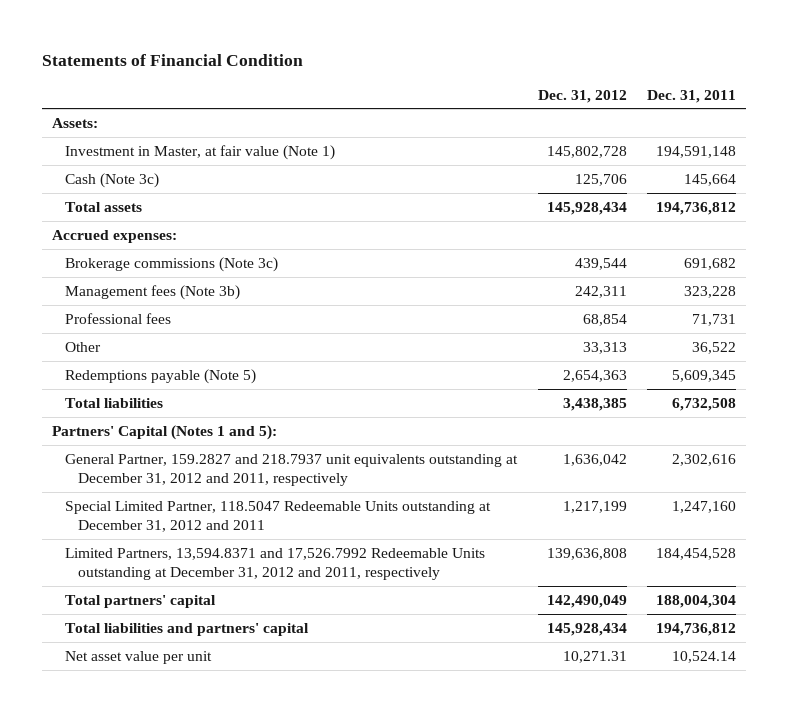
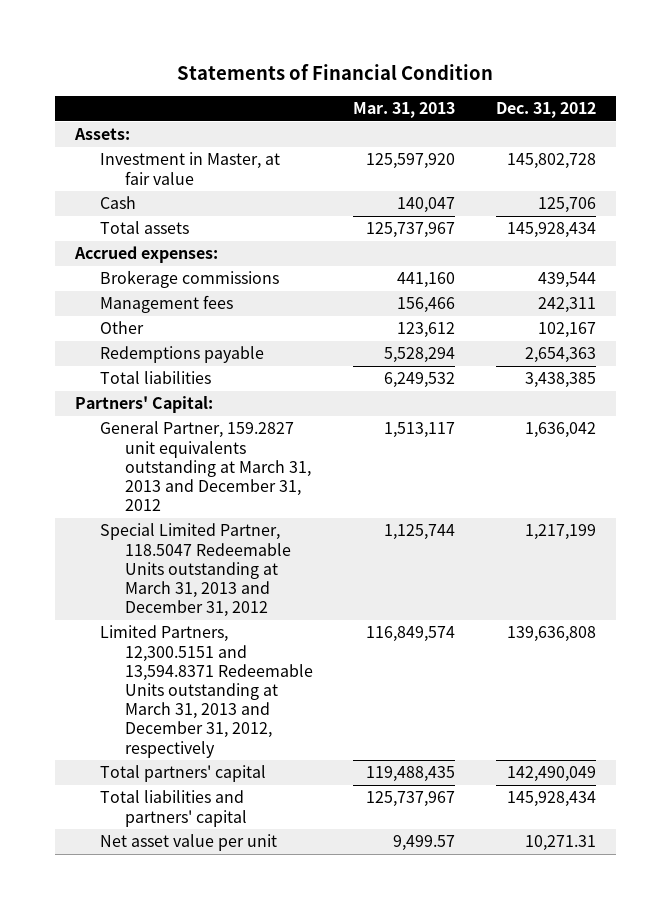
[647,89,737,103] Dec. 31, 2011 -> none
none -> [353,102,456,119] Mar. 31, 2013
[65,144,336,160] Investment in Master, at fair value (Note 1) -> [99,152,280,185] Investment in Master, at fair value
[65,172,160,188] Cash (Note 3c) -> [99,196,136,210] Cash
[65,312,172,324] Professional fees -> none
[65,256,279,272] Brokerage commissions (Note 3c) -> [99,270,279,289] Brokerage commissions
[65,284,241,300] Management fees (Note 3b) -> [99,295,233,314] Management fees
[582,341,627,354] 33,313 -> [537,322,596,339] 102,167
[65,368,257,384] Redemptions payable (Note 5) -> [99,346,264,364] Redemptions payable
[52,424,278,440] Partners' Capital (Notes 1 and 5): -> [74,396,213,414] Partners' Capital:
[65,453,519,486] General Partner, 159.2827 and 218.7937 unit equivalents outstanding at December 31, 2012 and 2011, respectively -> [99,421,312,512] General Partner, 159.2827 unit equivalents outstanding at March 31, 2013 and December 31, 2012
[65,500,492,532] Special Limited Partner, 118.5047 Redeemable Units outstanding at December 31, 2012 and 2011 -> [99,523,292,618] Special Limited Partner, 118.5047 Redeemable Units outstanding at March 31, 2013 and December 31, 2012
[65,547,486,580] Limited Partners, 13,594.8371 and 17,526.7992 Redeemable Units outstanding at December 31, 2012 and 2011, respectively -> [99,625,314,758] Limited Partners, 12,300.5151 and 13,594.8371 Redeemable Units outstanding at March 31, 2013 and December 31, 2012, respectively

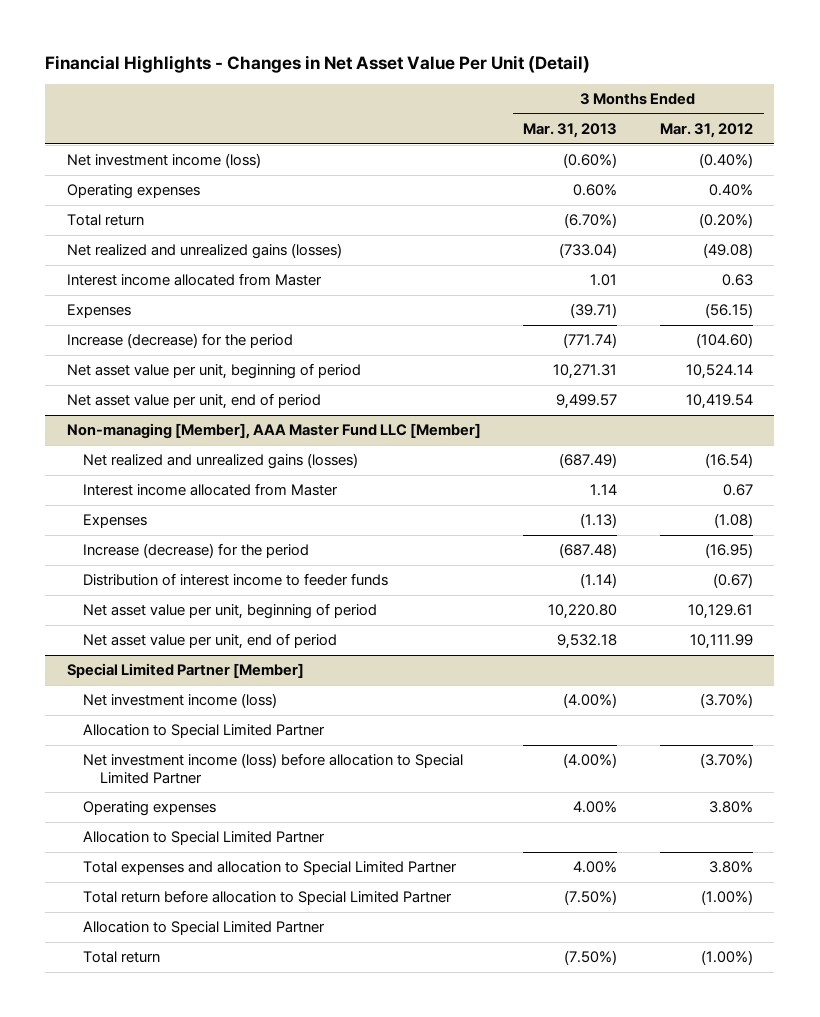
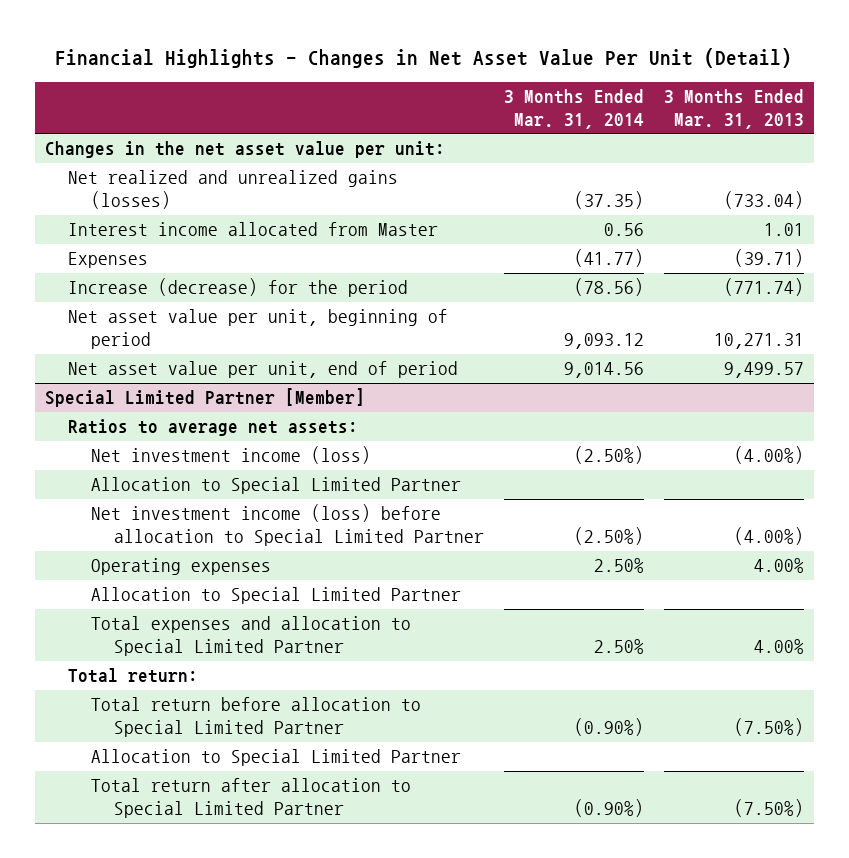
[660,123,754,139] Mar. 31, 2012 -> none
none -> [503,89,644,130] 3 Months Ended Mar. 31, 2014
[66,153,261,169] Net investment income (loss) -> none
[66,184,200,200] Operating expenses -> none
[66,214,144,227] Total return -> none
none -> [45,141,446,159] Changes in the net asset value per unit:
[66,423,481,440] Non-managing [Member], AAA Master Fund LLC [Member] -> none
[83,453,359,470] Net realized and unrealized gains (losses) -> none
[83,483,339,497] Interest income allocated from Master -> none
[83,514,148,529] Expenses -> none
[83,543,310,559] Increase (decrease) for the period -> none
[83,573,389,587] Distribution of interest income to feeder funds -> none
[83,603,378,620] Net asset value per unit, beginning of period -> none
[83,633,338,650] Net asset value per unit, end of period -> none
none -> [67,419,358,437] Ratios to average net assets:
none -> [67,668,198,684] Total return:
[83,951,161,964] Total return -> [90,778,411,819] Total return after allocation to Special Limited Partner

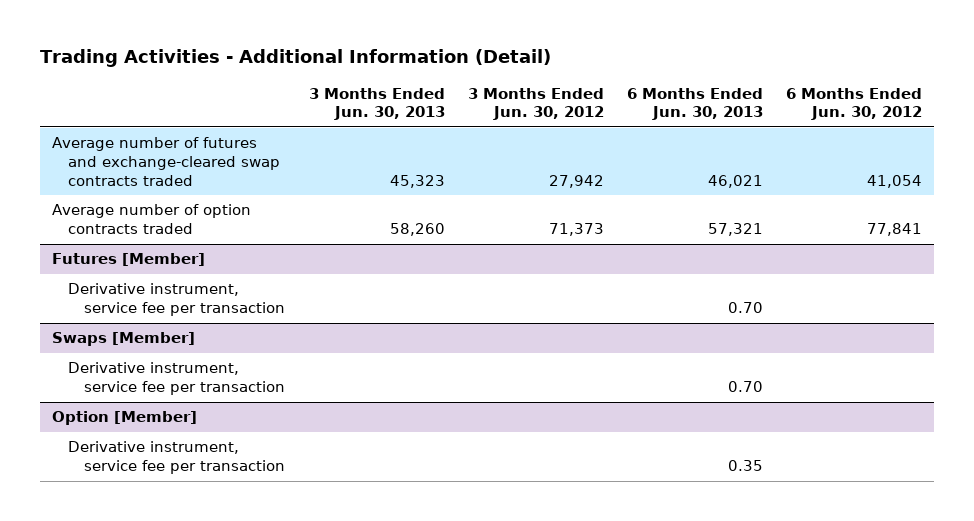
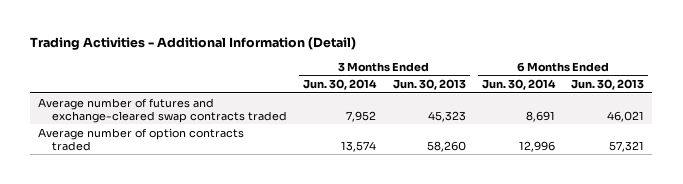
[467,87,604,121] 3 Months Ended Jun. 30, 2012 -> none
[786,87,923,121] 6 Months Ended Jun. 30, 2012 -> none
none -> [303,79,378,91] Jun. 30, 2014
none -> [481,79,556,91] Jun. 30, 2014
[51,253,205,267] Futures [Member] -> none
[68,283,286,317] Derivative instrument, service fee per transaction -> none
[51,332,195,347] Swaps [Member] -> none
[68,362,286,396] Derivative instrument, service fee per transaction -> none
[51,411,197,426] Option [Member] -> none
[68,441,286,475] Derivative instrument, service fee per transaction -> none

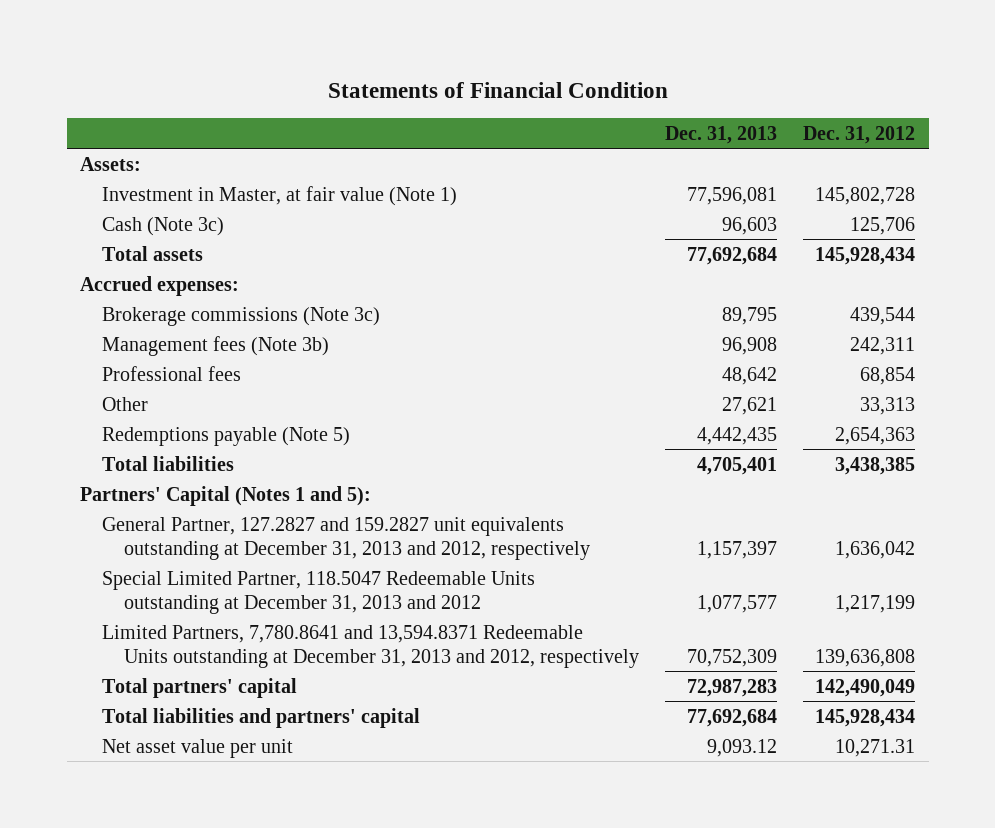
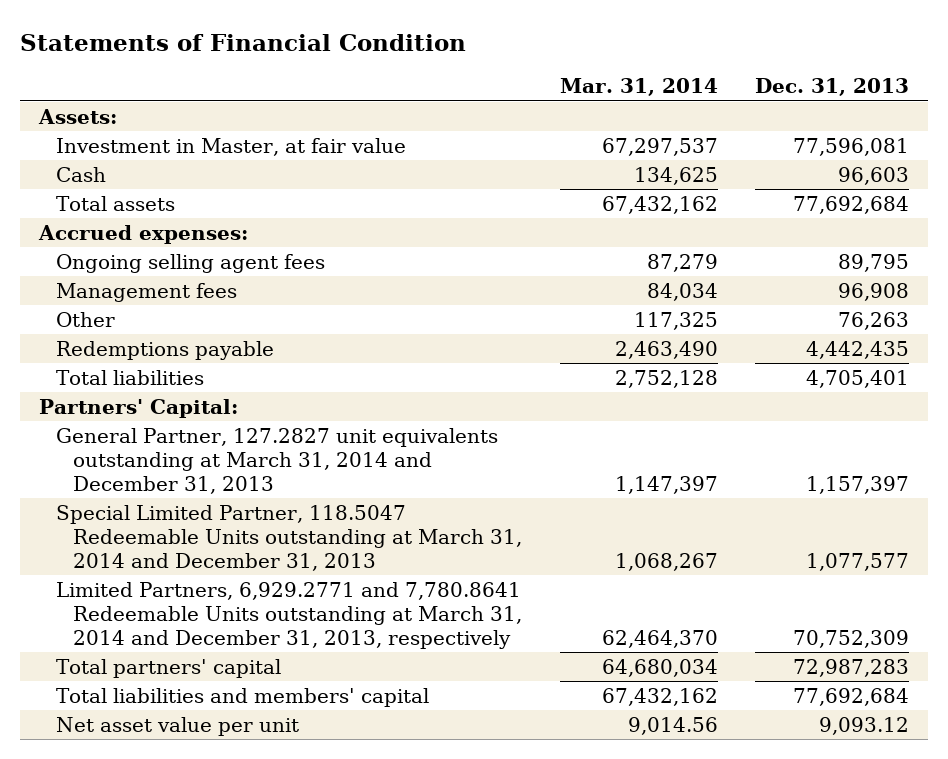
[803,125,916,144] Dec. 31, 2012 -> none
none -> [559,78,718,97] Mar. 31, 2014
[101,185,457,206] Investment in Master, at fair value (Note 1) -> [55,137,406,156] Investment in Master, at fair value
[101,216,224,236] Cash (Note 3c) -> [55,166,106,182] Cash
[101,365,241,381] Professional fees -> none
[101,306,380,326] Brokerage commissions (Note 3c) -> [55,253,325,273] Ongoing selling agent fees
[101,335,329,356] Management fees (Note 3b) -> [55,282,237,302] Management fees
[722,396,778,415] 27,621 -> [838,311,910,330] 76,263
[101,426,350,446] Redemptions payable (Note 5) -> [55,340,274,360] Redemptions payable
[79,485,371,506] Partners' Capital (Notes 1 and 5): -> [38,398,238,418] Partners' Capital:
[101,516,590,560] General Partner, 127.2827 and 159.2827 unit equivalents outstanding at December 31, 2013 and 2012, respectively -> [55,427,498,494] General Partner, 127.2827 unit equivalents outstanding at March 31, 2014 and December 31, 2013
[101,570,535,614] Special Limited Partner, 118.5047 Redeemable Units outstanding at December 31, 2013 and 2012 -> [55,504,522,571] Special Limited Partner, 118.5047 Redeemable Units outstanding at March 31, 2014 and December 31, 2013
[101,624,639,668] Limited Partners, 7,780.8641 and 13,594.8371 Redeemable Units outstanding at December 31, 2013 and 2012, respectively -> [55,581,522,649] Limited Partners, 6,929.2771 and 7,780.8641 Redeemable Units outstanding at March 31, 2014 and December 31, 2013, respectively
[101,707,420,728] Total liabilities and partners' capital -> [55,687,429,707] Total liabilities and members' capital

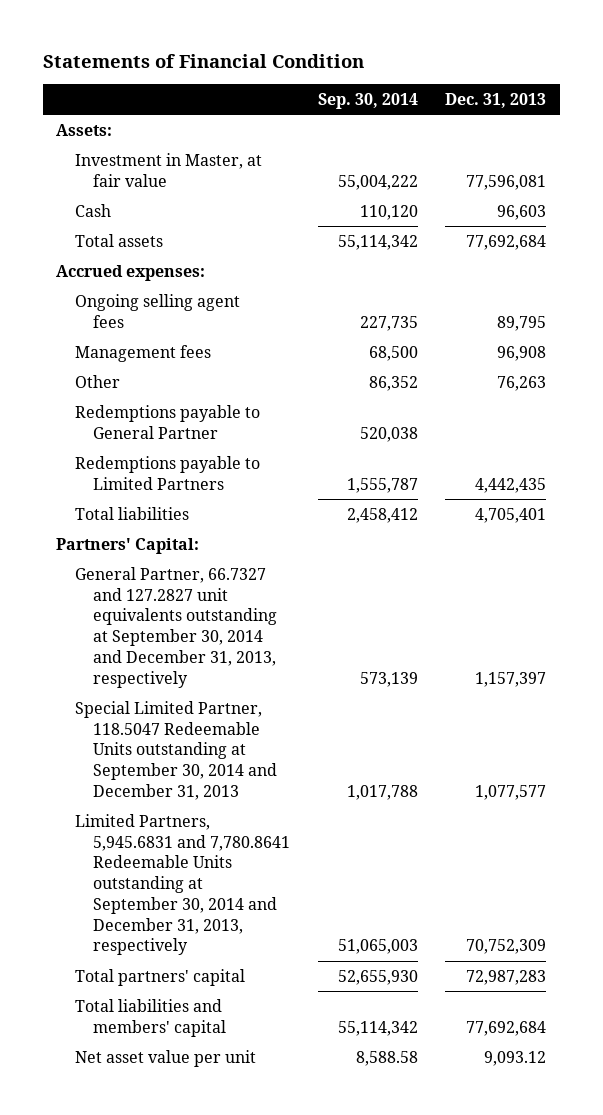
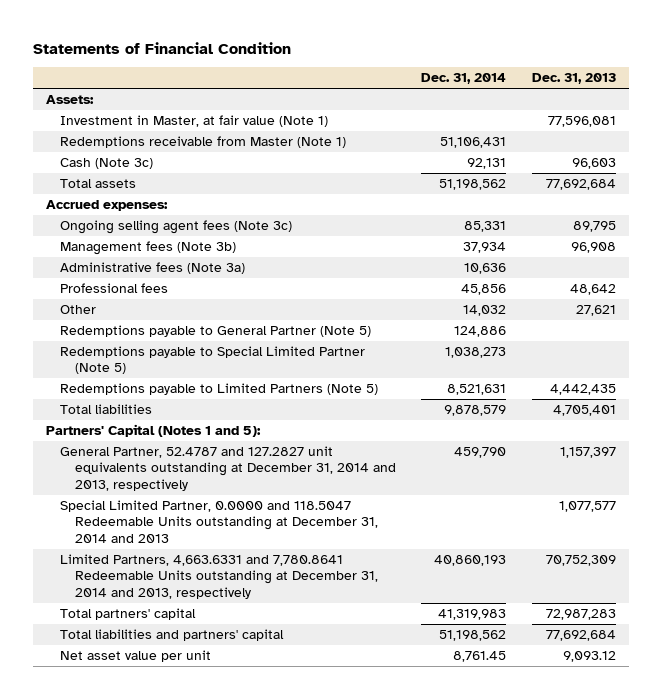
[317,92,418,109] Sep. 30, 2014 -> none
none -> [421,73,507,85] Dec. 31, 2014
[74,152,262,187] Investment in Master, at fair value -> [60,114,329,127] Investment in Master, at fair value (Note 1)
none -> [60,135,347,148] Redemptions receivable from Master (Note 1)
[74,203,111,217] Cash -> [60,157,154,169] Cash (Note 3c)
[74,293,240,328] Ongoing selling agent fees -> [60,219,293,234] Ongoing selling agent fees (Note 3c)
[74,344,211,362] Management fees -> [60,240,237,255] Management fees (Note 3b)
none -> [60,261,246,274] Administrative fees (Note 3a)
none -> [60,282,169,293] Professional fees
[497,375,547,391] 76,263 -> [575,304,616,316] 27,621
[74,404,260,439] Redemptions payable to General Partner -> [60,324,372,337] Redemptions payable to General Partner (Note 5)
none -> [60,345,366,375] Redemptions payable to Special Limited Partner (Note 5)
[74,455,260,490] Redemptions payable to Limited Partners -> [60,382,379,395] Redemptions payable to Limited Partners (Note 5)
[56,537,200,554] Partners' Capital: -> [45,423,261,437] Partners' Capital (Notes 1 and 5):
[74,566,278,688] General Partner, 66.7327 and 127.2827 unit equivalents outstanding at September 30, 2014 and December 31, 2013, respectively -> [60,445,396,491] General Partner, 52.4787 and 127.2827 unit equivalents outstanding at December 31, 2014 and 2013, respectively
[74,700,278,800] Special Limited Partner, 118.5047 Redeemable Units outstanding at September 30, 2014 and December 31, 2013 -> [60,499,378,543] Special Limited Partner, 0.0000 and 118.5047 Redeemable Units outstanding at December 31, 2014 and 2013
[74,813,291,956] Limited Partners, 5,945.6831 and 7,780.8641 Redeemable Units outstanding at September 30, 2014 and December 31, 2013, respectively -> [60,553,378,599] Limited Partners, 4,663.6331 and 7,780.8641 Redeemable Units outstanding at December 31, 2014 and 2013, respectively
[74,998,227,1037] Total liabilities and members' capital -> [60,628,285,641] Total liabilities and partners' capital

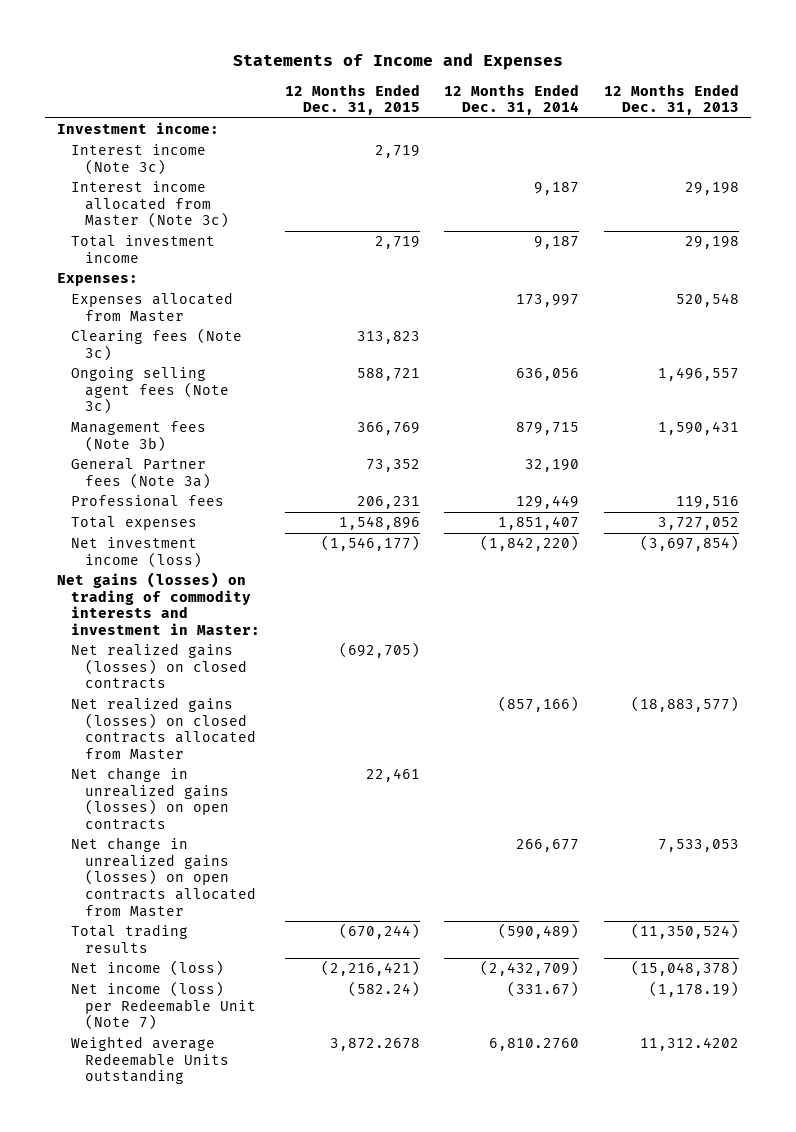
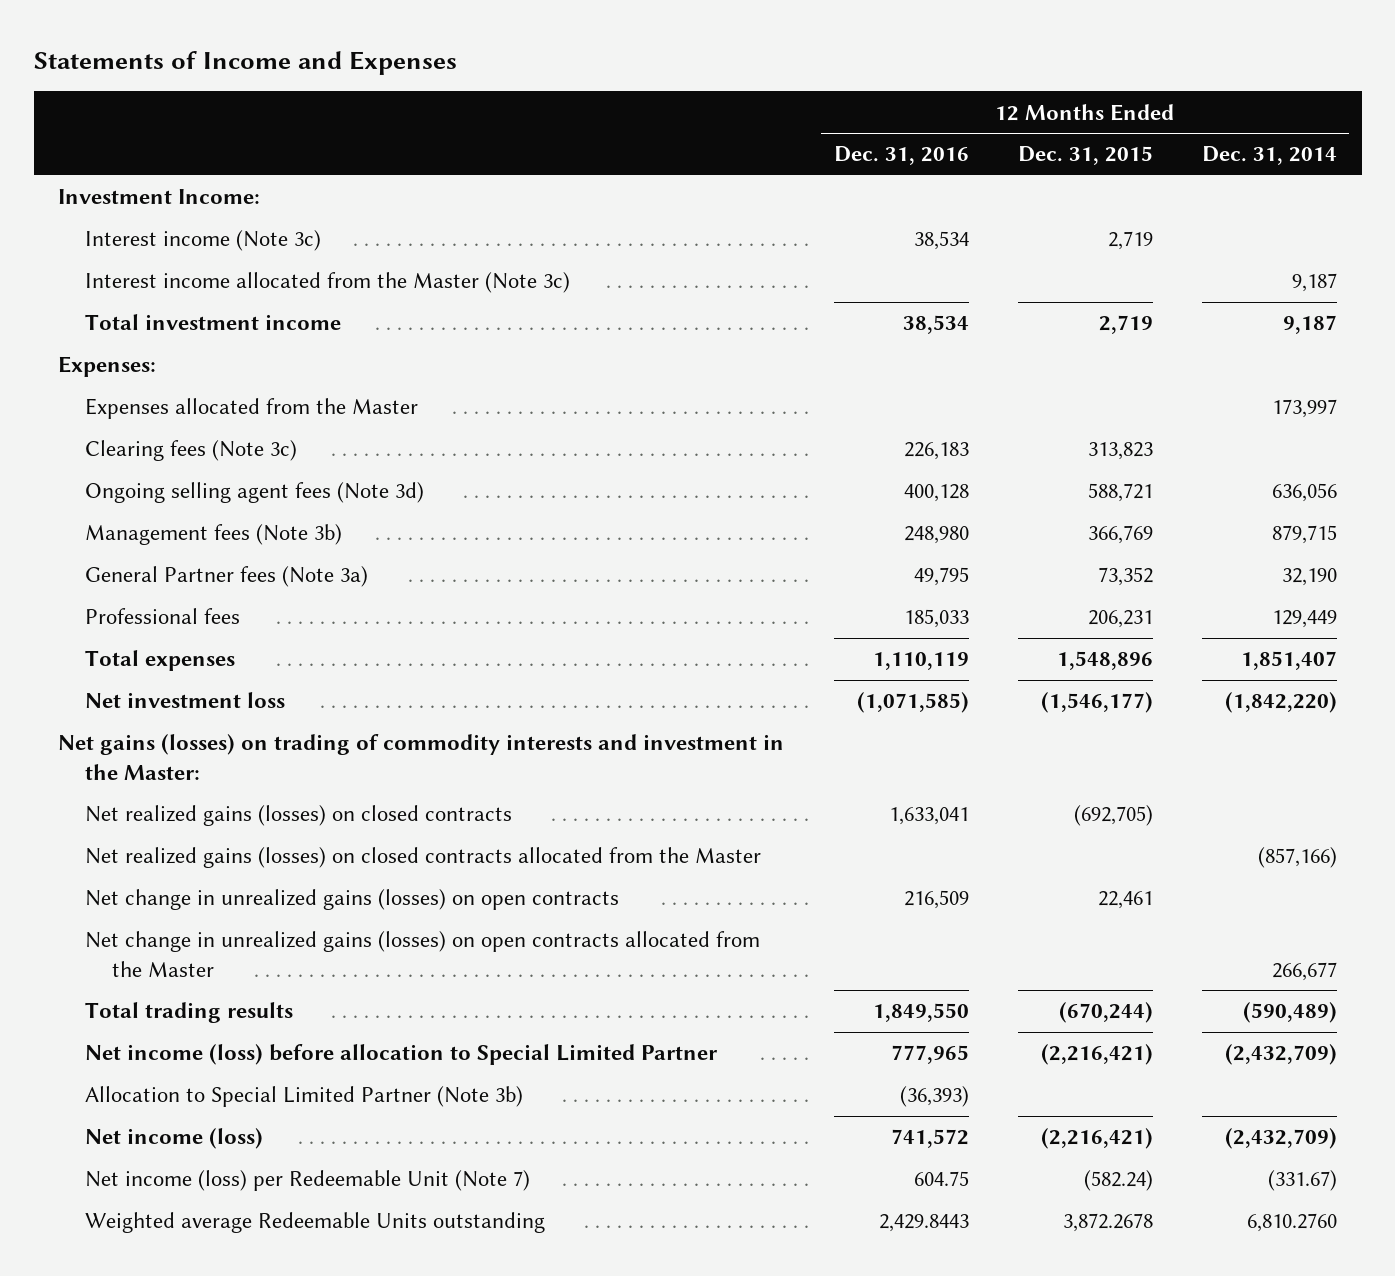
[603,83,739,116] 12 Months Ended Dec. 31, 2013 -> none
none -> [833,146,969,166] Dec. 31, 2016
[56,122,219,135] Investment income: -> [58,189,261,205] Investment Income:
[70,181,229,229] Interest income allocated from Master (Note 3c) -> [85,272,571,294] Interest income allocated from the Master (Note 3c)
[70,292,233,322] Expenses allocated from Master -> [85,398,419,420] Expenses allocated from the Master
[70,367,229,415] Ongoing selling agent fees (Note 3c) -> [85,482,425,504] Ongoing selling agent fees (Note 3d)
[70,537,202,568] Net investment income (loss) -> [85,692,286,709] Net investment loss
[56,572,260,636] Net gains (losses) on trading of commodity interests and investment in Master: -> [58,734,785,780] Net gains (losses) on trading of commodity interests and investment in the Master:
[70,697,256,761] Net realized gains (losses) on closed contracts allocated from Master -> [85,847,762,869] Net realized gains (losses) on closed contracts allocated from the Master
[70,837,256,917] Net change in unrealized gains (losses) on open contracts allocated from Master -> [85,931,761,977] Net change in unrealized gains (losses) on open contracts allocated from the Master
none -> [85,1044,719,1066] Net income (loss) before allocation to Special Limited Partner
none -> [85,1086,524,1108] Allocation to Special Limited Partner (Note 3b)

